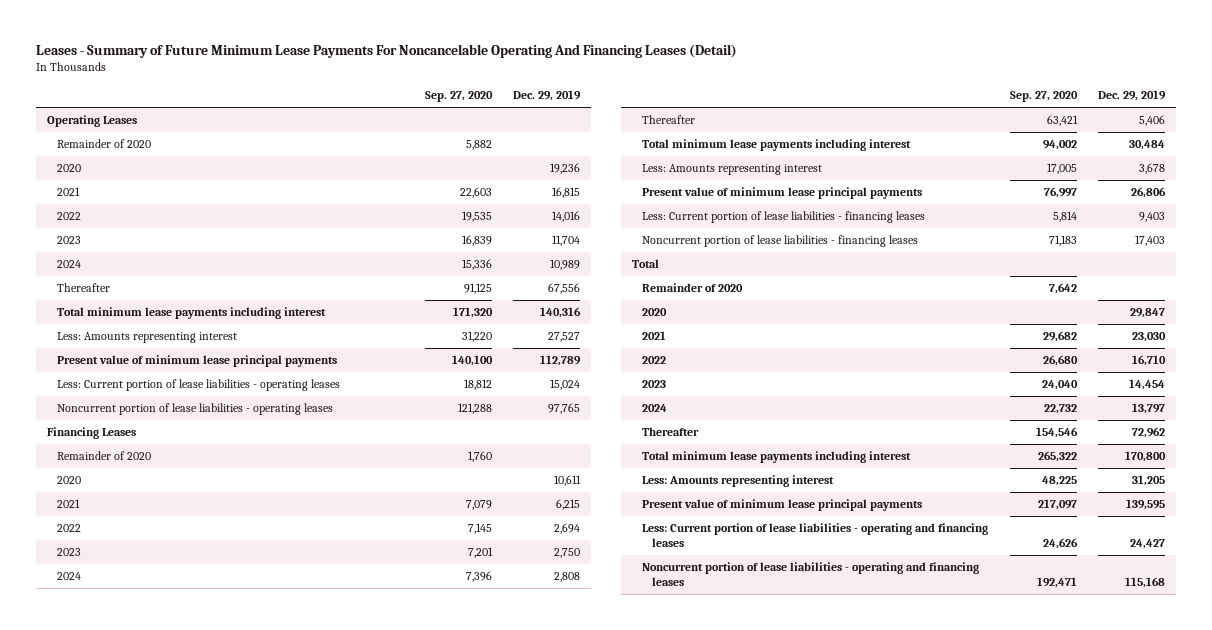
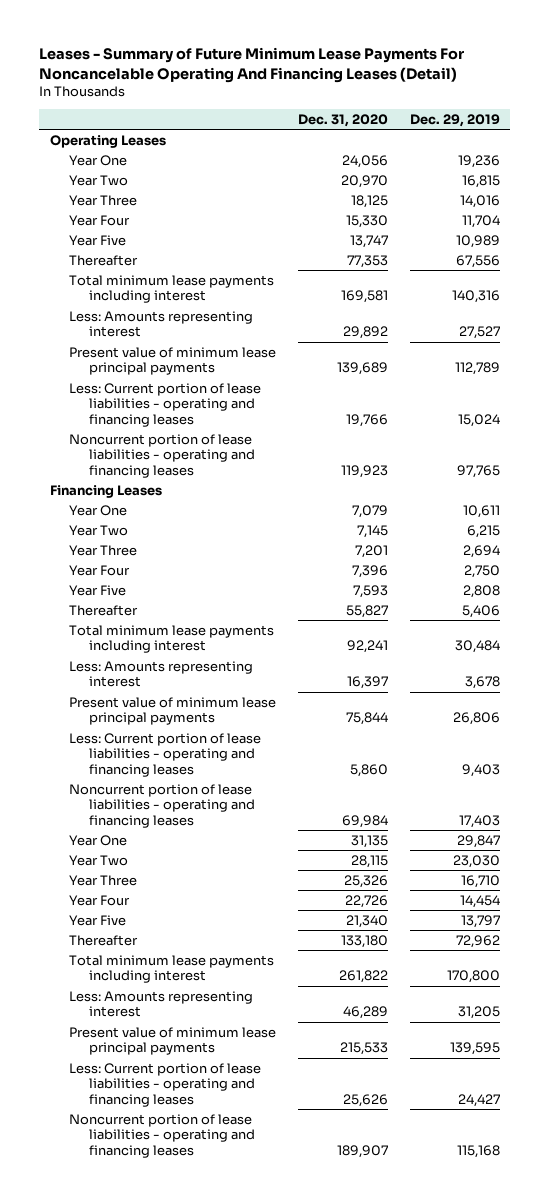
[424,91,493,103] Sep. 27, 2020 -> none
none -> [297,113,388,127] Dec. 31, 2020
[57,138,152,148] Remainder of 2020 -> none
[57,163,82,172] 2020 -> [69,154,128,166] Year One
[57,186,81,196] 2021 -> [69,174,129,186] Year Two
[57,211,82,220] 2022 -> [69,194,138,206] Year Three
[57,235,82,244] 2023 -> [69,214,131,226] Year Four
[57,259,82,268] 2024 -> [69,234,127,246] Year Five
[57,378,341,391] Less: Current portion of lease liabilities - operating leases -> [69,382,262,427] Less: Current portion of lease liabilities - operating and financing leases
[57,402,334,415] Noncurrent portion of lease liabilities - operating leases -> [69,433,255,478] Noncurrent portion of lease liabilities - operating and financing leases
[57,450,152,460] Remainder of 2020 -> none
[57,475,82,484] 2020 -> [69,504,128,516] Year One
[57,498,81,508] 2021 -> [69,524,129,536] Year Two
[57,523,82,532] 2022 -> [69,544,138,556] Year Three
[57,547,82,556] 2023 -> [69,564,131,576] Year Four
[57,571,82,580] 2024 -> [69,584,127,596] Year Five
[632,258,660,268] Total -> none
[642,282,744,292] Remainder of 2020 -> none
[642,210,926,223] Less: Current portion of lease liabilities - financing leases -> [69,732,262,777] Less: Current portion of lease liabilities - operating and financing leases
[642,234,919,247] Noncurrent portion of lease liabilities - financing leases -> [69,783,255,828] Noncurrent portion of lease liabilities - operating and financing leases
[642,307,668,316] 2020 -> [69,834,128,846] Year One
[642,330,667,340] 2021 -> [69,854,129,866] Year Two
[642,355,667,364] 2022 -> [69,874,138,886] Year Three
[642,379,667,388] 2023 -> [69,894,131,906] Year Four
[642,403,668,412] 2024 -> [69,914,127,926] Year Five

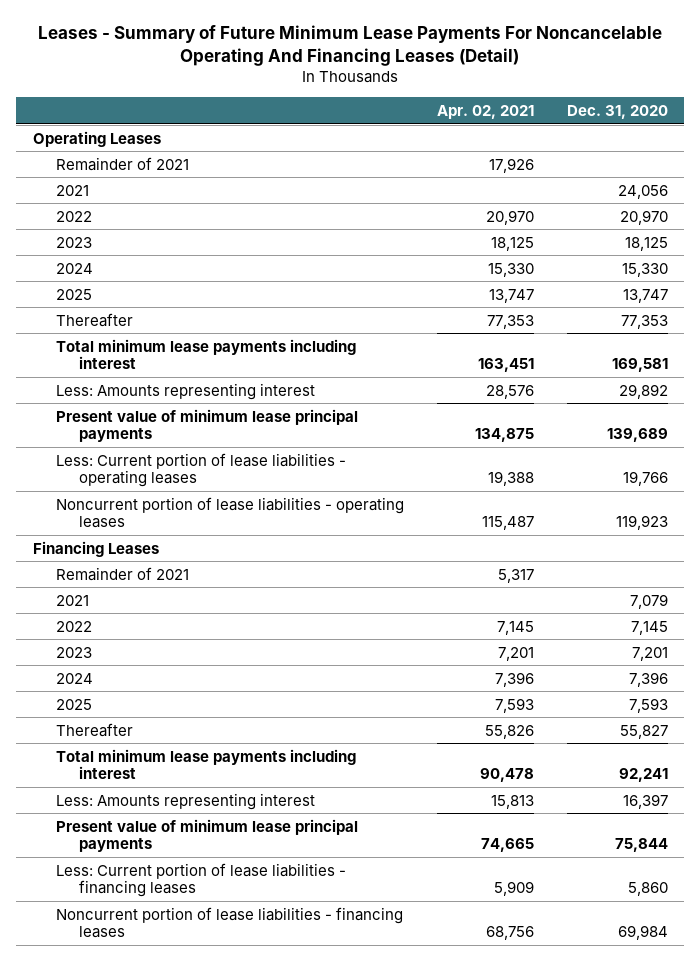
[409,113,500,127] Dec. 29, 2019 -> none
none -> [436,104,534,119] Apr. 02, 2021
none -> [55,156,189,171] Remainder of 2021
[69,154,128,166] Year One -> [55,184,89,196] 2021
[69,174,129,186] Year Two -> [55,210,92,222] 2022
[69,194,138,206] Year Three -> [55,236,92,248] 2023
[69,214,131,226] Year Four -> [55,262,93,274] 2024
[69,234,127,246] Year Five -> [55,288,92,300] 2025
[69,382,262,427] Less: Current portion of lease liabilities - operating and financing leases -> [55,452,346,488] Less: Current portion of lease liabilities - operating leases
[69,433,255,478] Noncurrent portion of lease liabilities - operating and financing leases -> [55,496,404,529] Noncurrent portion of lease liabilities - operating leases
none -> [55,566,189,581] Remainder of 2021
[69,504,128,516] Year One -> [55,594,89,606] 2021
[69,524,129,536] Year Two -> [55,620,92,632] 2022
[69,544,138,556] Year Three -> [55,646,92,658] 2023
[69,564,131,576] Year Four -> [55,672,93,684] 2024
[69,584,127,596] Year Five -> [55,698,92,710] 2025
[69,834,128,846] Year One -> none
[69,854,129,866] Year Two -> none
[69,874,138,886] Year Three -> none
[69,894,131,906] Year Four -> none
[69,914,127,926] Year Five -> none
[69,934,139,946] Thereafter -> none
[69,954,275,984] Total minimum lease payments including interest -> none
[69,990,254,1018] Less: Amounts representing interest -> none
[69,1026,277,1056] Present value of minimum lease principal payments -> none
[69,1062,262,1107] Less: Current portion of lease liabilities - operating and financing leases -> none
[69,1113,255,1158] Noncurrent portion of lease liabilities - operating and financing leases -> none
[69,732,262,777] Less: Current portion of lease liabilities - operating and financing leases -> [55,862,346,898] Less: Current portion of lease liabilities - financing leases
[69,783,255,828] Noncurrent portion of lease liabilities - operating and financing leases -> [55,906,403,939] Noncurrent portion of lease liabilities - financing leases

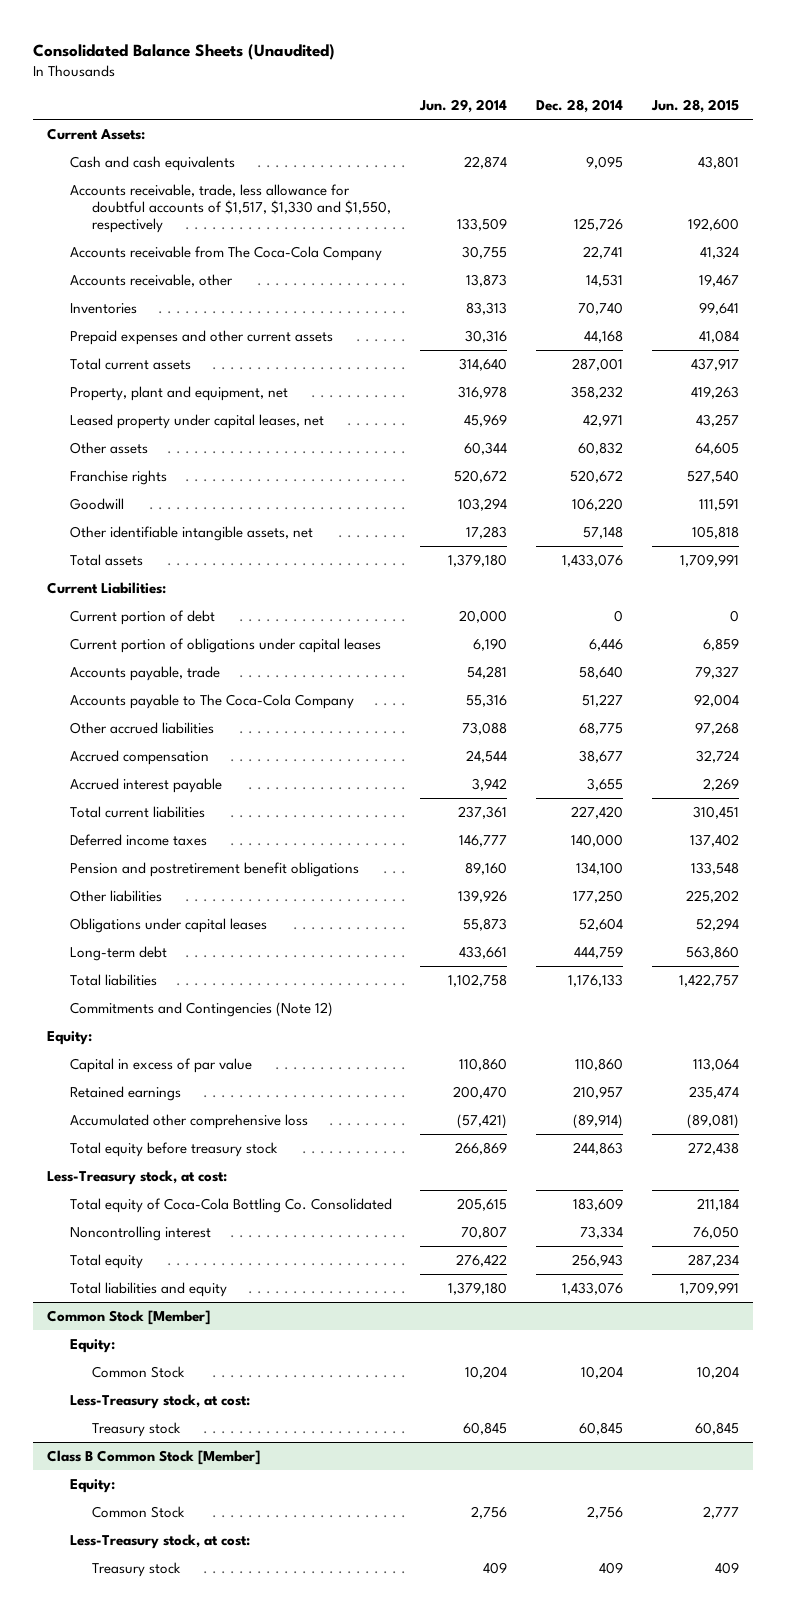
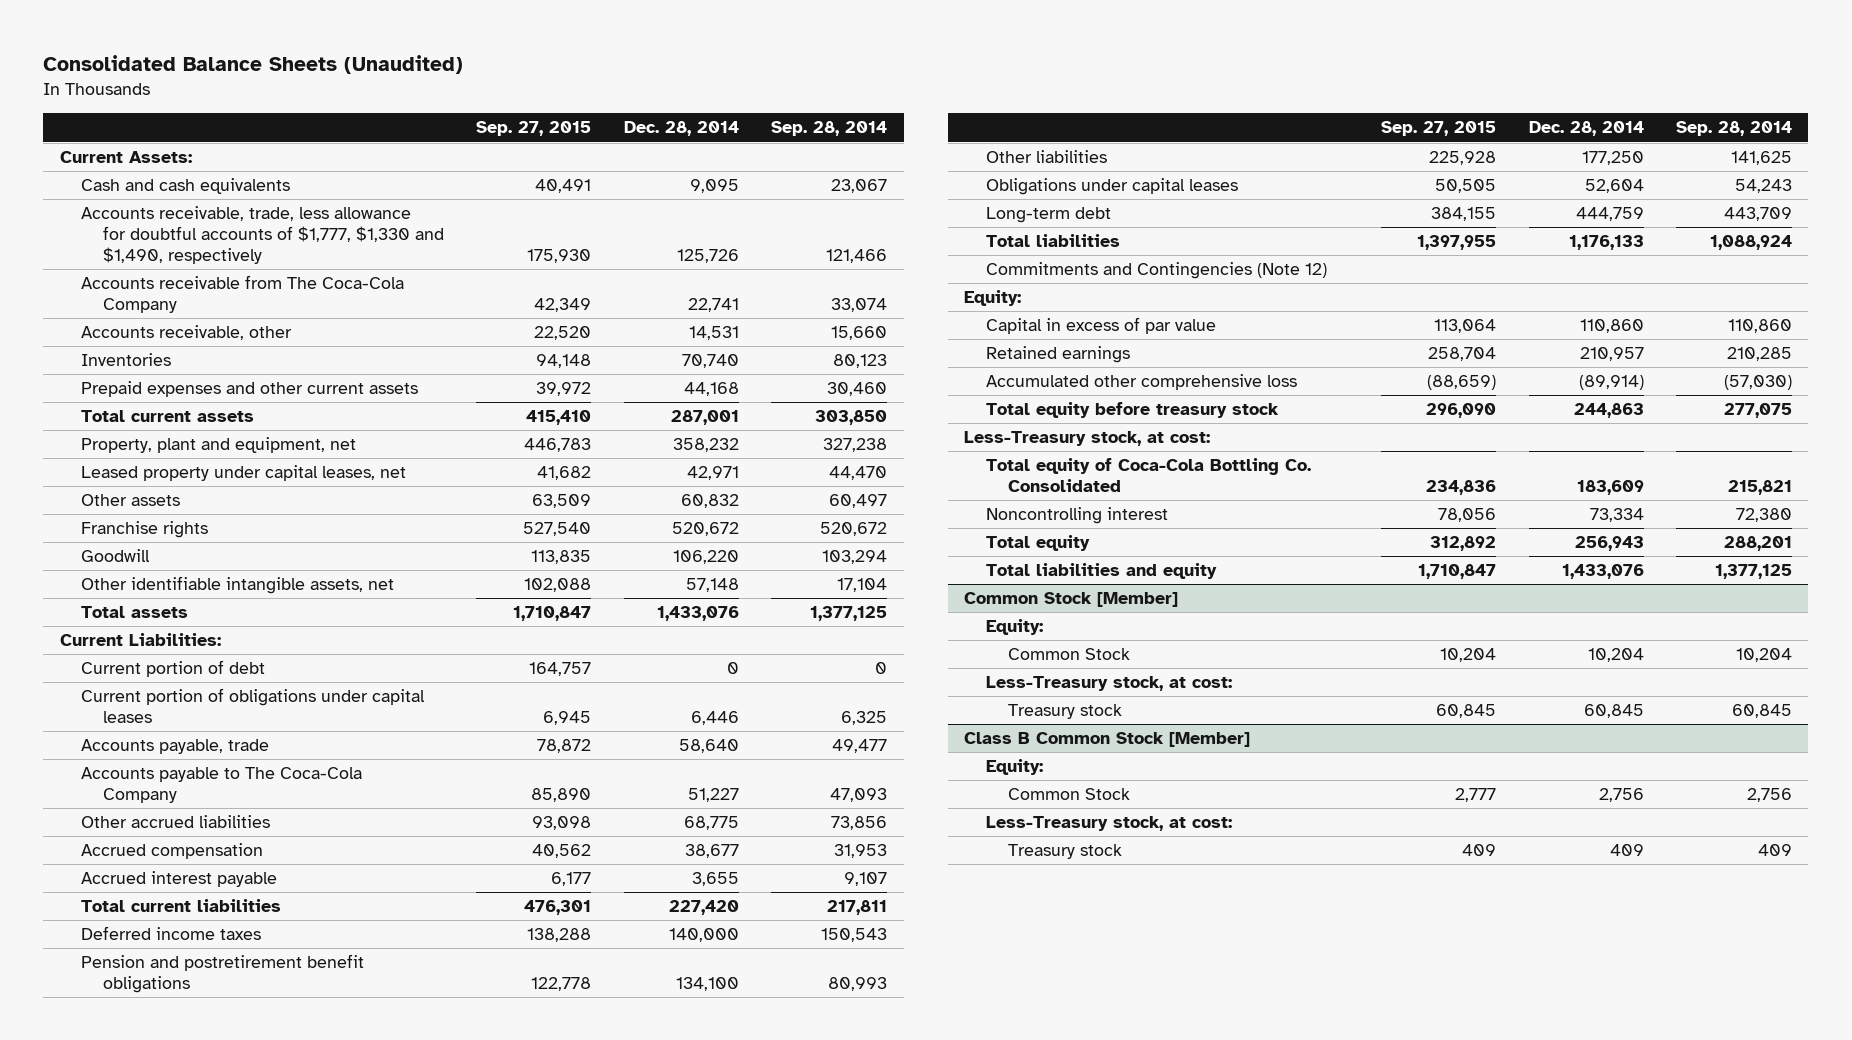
[419,98,508,113] Jun. 29, 2014 -> none
[650,98,739,113] Jun. 28, 2015 -> none
none -> [476,121,592,137] Sep. 27, 2015
none -> [771,121,888,137] Sep. 28, 2014
[69,183,391,234] Accounts receivable, trade, less allowance for doubtful accounts of $1,517, $1,330 and $1,550, respectively -> [81,206,444,265] Accounts receivable, trade, less allowance for doubtful accounts of $1,777, $1,330 and $1,490, respectively

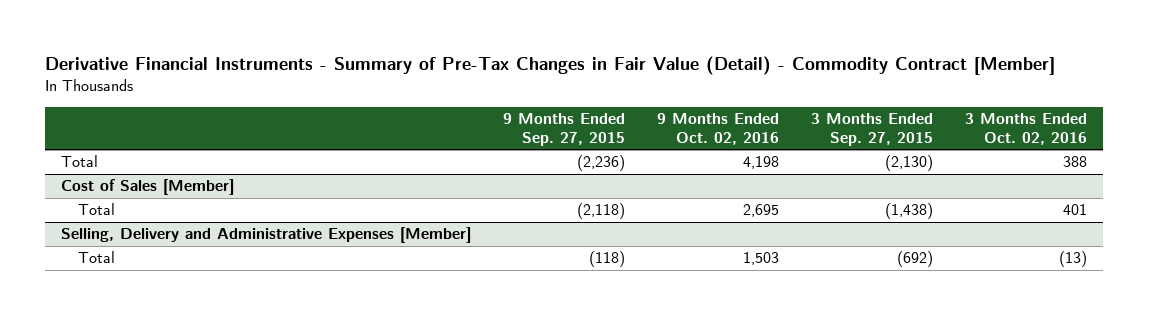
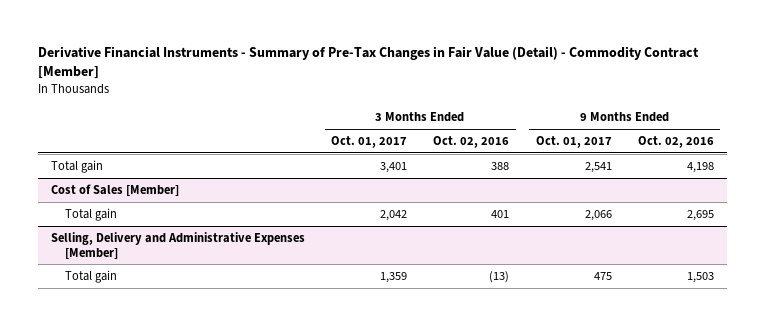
[503,113,626,146] 9 Months Ended Sep. 27, 2015 -> none
[811,113,934,146] 3 Months Ended Sep. 27, 2015 -> none
none -> [331,136,408,149] Oct. 01, 2017
none -> [535,136,612,149] Oct. 01, 2017
[61,155,99,168] Total -> [50,159,103,173] Total gain
[77,203,115,216] Total -> [64,207,117,221] Total gain
[77,251,115,264] Total -> [64,269,117,283] Total gain

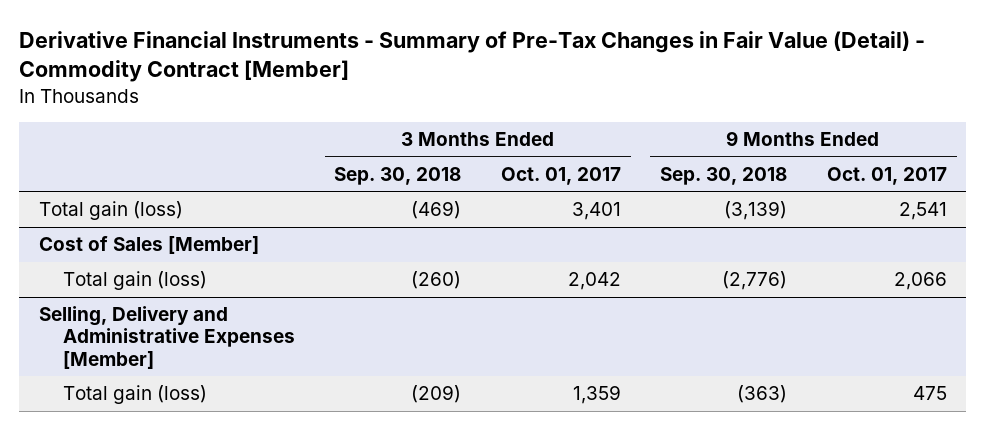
[433,136,510,149] Oct. 02, 2016 -> none
[637,136,714,149] Oct. 02, 2016 -> none
none -> [334,166,462,185] Sep. 30, 2018
none -> [660,166,788,185] Sep. 30, 2018
[50,159,103,173] Total gain -> [38,201,183,221] Total gain (loss)
[64,207,117,221] Total gain -> [62,271,207,291] Total gain (loss)
[64,269,117,283] Total gain -> [62,385,207,405] Total gain (loss)

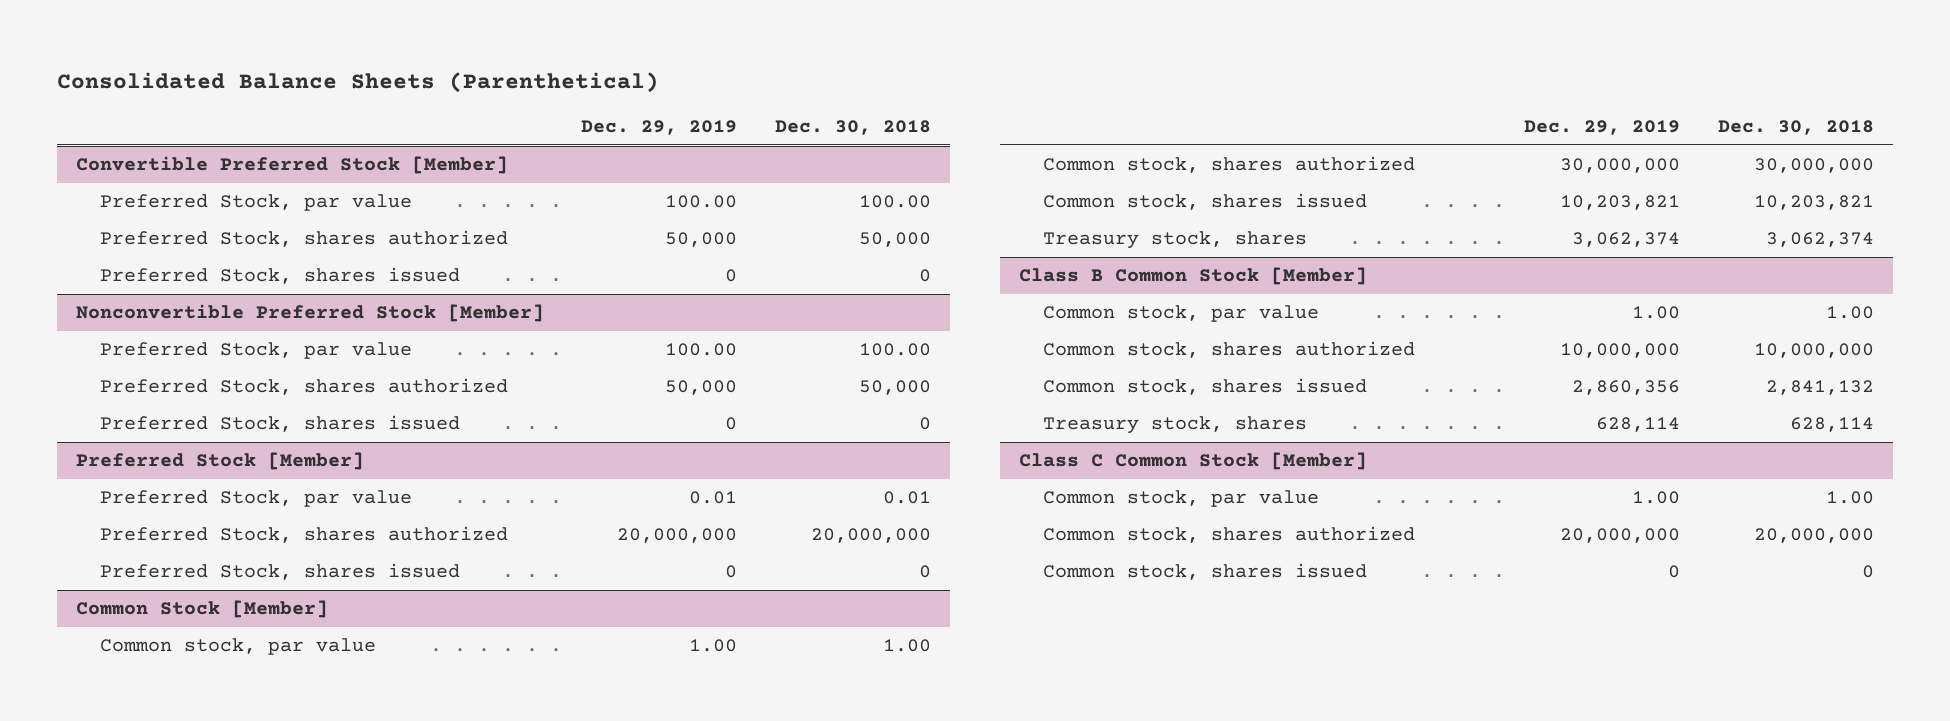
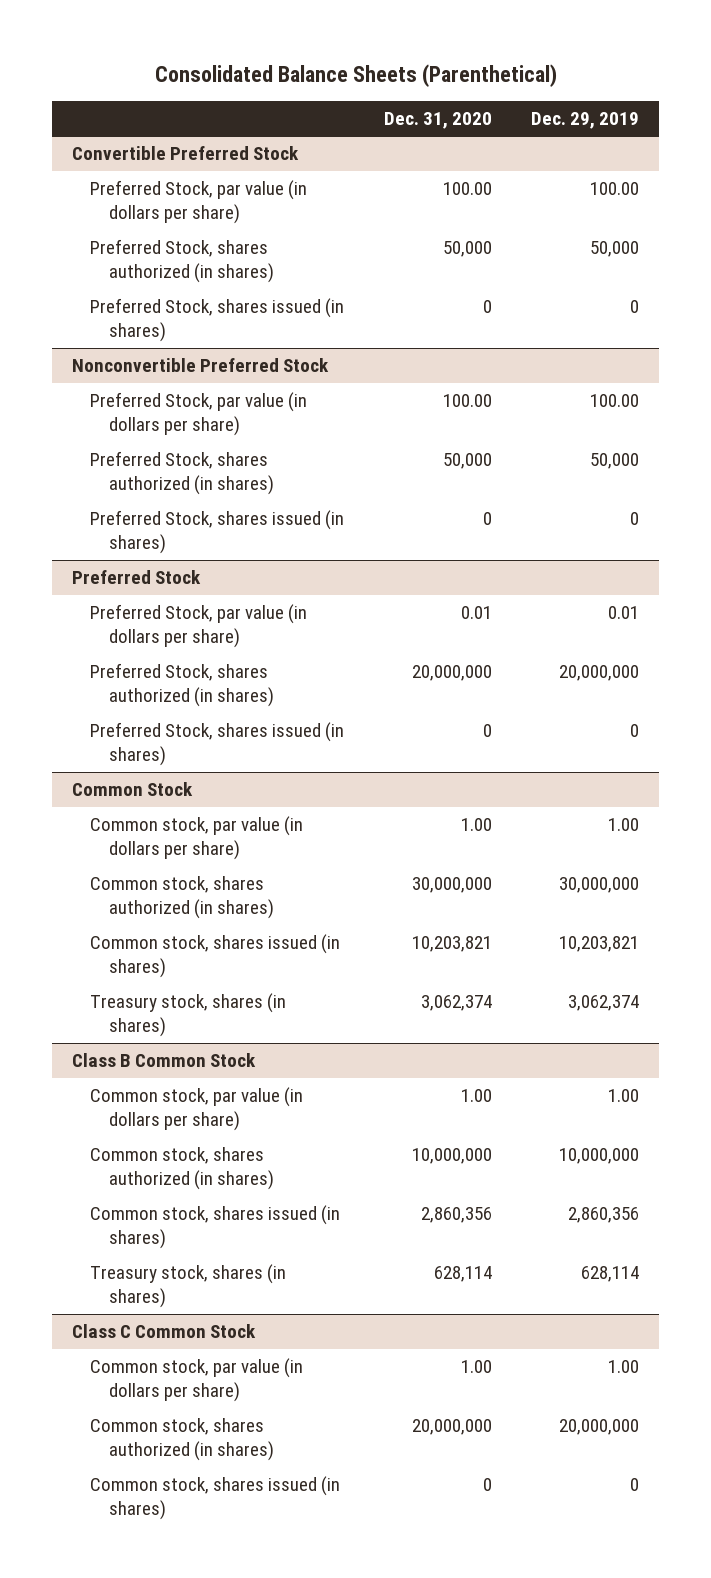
[775,119,932,135] Dec. 30, 2018 -> none
none -> [383,111,492,129] Dec. 31, 2020
[75,156,508,175] Convertible Preferred Stock [Member] -> [71,146,299,161] Convertible Preferred Stock
[99,194,412,212] Preferred Stock, par value -> [90,180,308,225] Preferred Stock, par value (in dollars per share)
[99,230,508,248] Preferred Stock, shares authorized -> [90,239,274,284] Preferred Stock, shares authorized (in shares)
[99,267,460,285] Preferred Stock, shares issued -> [90,298,345,343] Preferred Stock, shares issued (in shares)
[75,304,544,323] Nonconvertible Preferred Stock [Member] -> [71,358,329,373] Nonconvertible Preferred Stock
[99,342,412,360] Preferred Stock, par value -> [90,392,308,437] Preferred Stock, par value (in dollars per share)
[99,378,508,396] Preferred Stock, shares authorized -> [90,451,274,496] Preferred Stock, shares authorized (in shares)
[99,415,460,433] Preferred Stock, shares issued -> [90,510,345,555] Preferred Stock, shares issued (in shares)
[75,452,364,471] Preferred Stock [Member] -> [71,570,201,585] Preferred Stock
[99,490,412,508] Preferred Stock, par value -> [90,604,308,649] Preferred Stock, par value (in dollars per share)
[99,526,508,544] Preferred Stock, shares authorized -> [90,663,274,708] Preferred Stock, shares authorized (in shares)
[99,563,460,581] Preferred Stock, shares issued -> [90,722,345,767] Preferred Stock, shares issued (in shares)
[75,600,328,619] Common Stock [Member] -> [71,782,193,797] Common Stock
[99,638,376,656] Common stock, par value -> [90,816,304,861] Common stock, par value (in dollars per share)
[1042,156,1415,174] Common stock, shares authorized -> [90,876,274,920] Common stock, shares authorized (in shares)
[1042,193,1367,211] Common stock, shares issued -> [90,934,341,979] Common stock, shares issued (in shares)
[1042,231,1307,250] Treasury stock, shares -> [90,993,287,1038] Treasury stock, shares (in shares)
[1018,267,1367,286] Class B Common Stock [Member] -> [71,1053,256,1068] Class B Common Stock
[1042,305,1319,323] Common stock, par value -> [90,1087,304,1132] Common stock, par value (in dollars per share)
[1042,341,1415,359] Common stock, shares authorized -> [90,1147,274,1191] Common stock, shares authorized (in shares)
[1042,378,1367,396] Common stock, shares issued -> [90,1205,341,1250] Common stock, shares issued (in shares)
[1042,416,1307,435] Treasury stock, shares -> [90,1264,287,1309] Treasury stock, shares (in shares)
[1018,452,1367,471] Class C Common Stock [Member] -> [71,1324,256,1339] Class C Common Stock
[1042,490,1319,508] Common stock, par value -> [90,1358,304,1403] Common stock, par value (in dollars per share)
[1042,526,1415,544] Common stock, shares authorized -> [90,1418,274,1462] Common stock, shares authorized (in shares)
[1042,563,1367,581] Common stock, shares issued -> [90,1476,341,1521] Common stock, shares issued (in shares)

